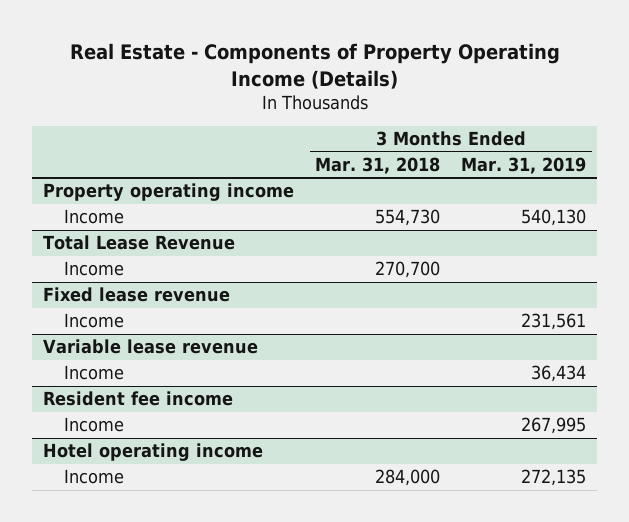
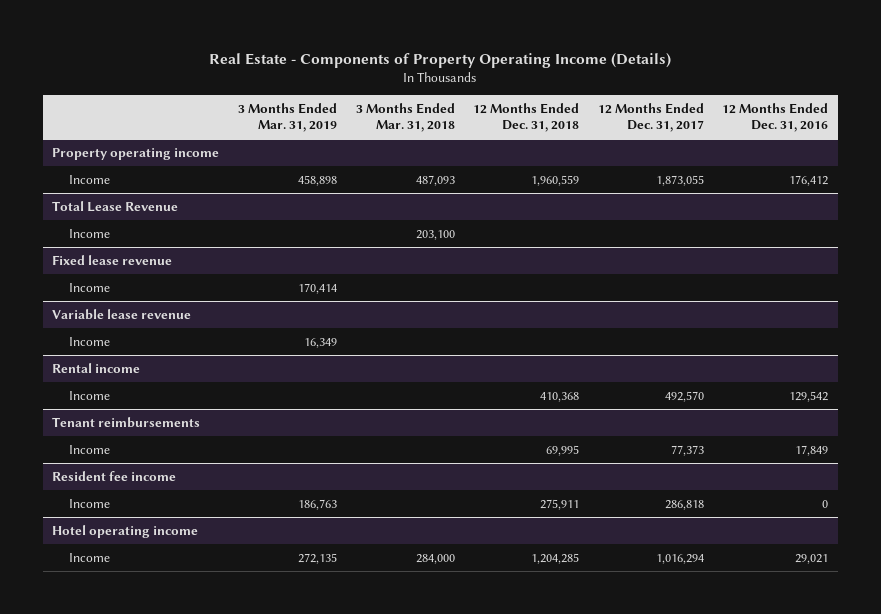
none -> [473,102,580,133] 12 Months Ended Dec. 31, 2018
none -> [597,102,704,133] 12 Months Ended Dec. 31, 2017
none -> [722,102,829,133] 12 Months Ended Dec. 31, 2016
[375,209,441,227] 554,730 -> [415,174,455,186] 487,093
[521,209,587,227] 540,130 -> [297,174,337,186] 458,898
[375,261,441,279] 270,700 -> [415,229,455,240] 203,100
[521,313,587,331] 231,561 -> [297,282,337,294] 170,414
[531,365,587,383] 36,434 -> [303,337,337,348] 16,349
none -> [52,362,141,373] Rental income
none -> [68,390,110,400] Income
none -> [52,416,201,428] Tenant reimbursements
none -> [68,444,110,454] Income
[521,417,587,435] 267,995 -> [297,498,337,510] 186,763

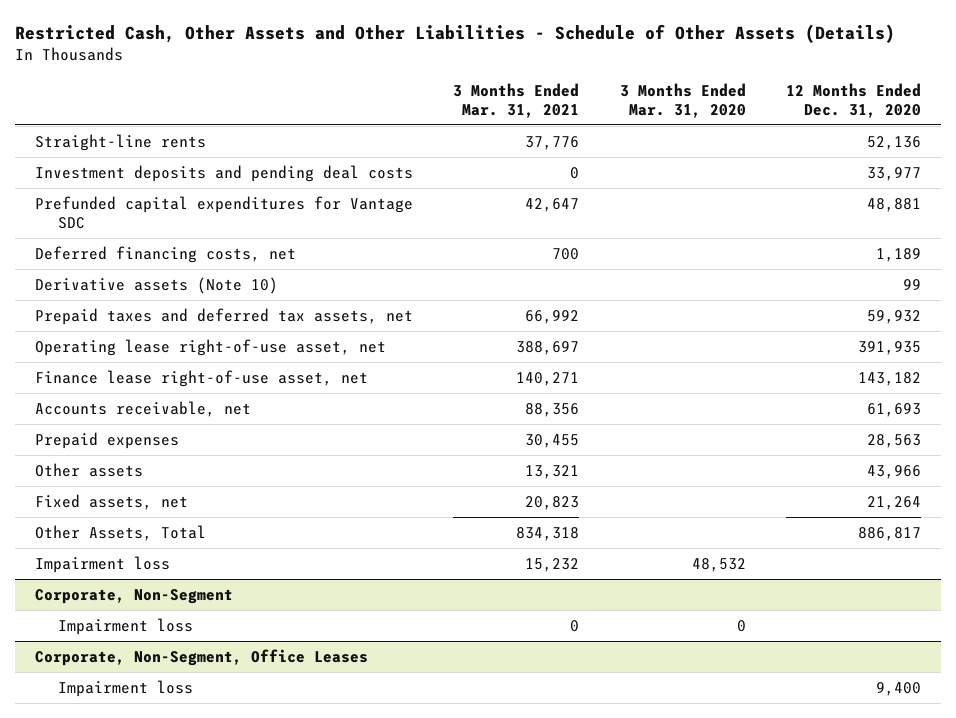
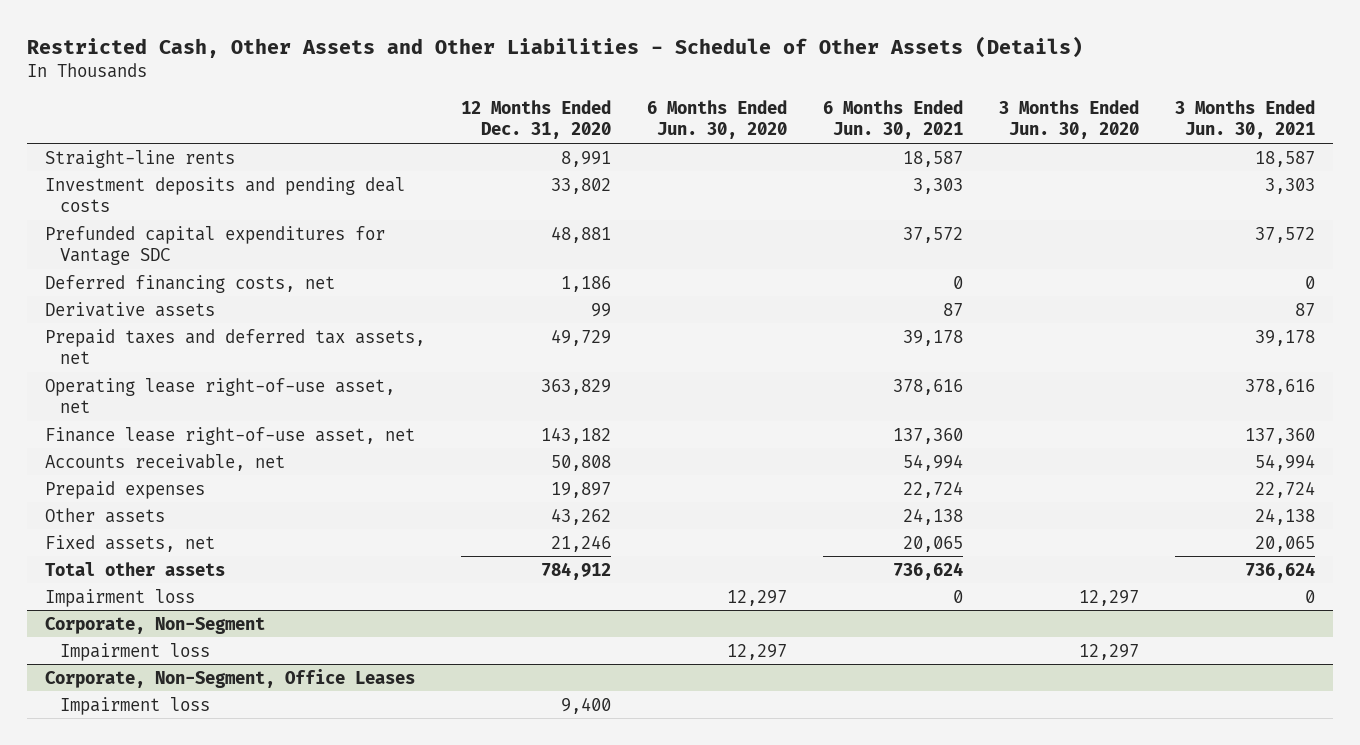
[453,82,580,119] 3 Months Ended Mar. 31, 2021 -> none
[619,82,746,119] 3 Months Ended Mar. 31, 2020 -> none
none -> [647,99,788,140] 6 Months Ended Jun. 30, 2020
none -> [822,99,963,140] 6 Months Ended Jun. 30, 2021
none -> [998,99,1139,140] 3 Months Ended Jun. 30, 2020
none -> [1174,99,1315,140] 3 Months Ended Jun. 30, 2021
[867,135,922,150] 52,136 -> [561,150,612,167] 8,991
[867,166,922,181] 33,977 -> [551,177,612,194] 33,802
[876,247,922,262] 1,189 -> [561,275,612,292] 1,186
[35,276,279,294] Derivative assets (Note 10) -> [45,301,216,317] Derivative assets
[867,309,922,324] 59,932 -> [551,328,612,346] 49,729
[858,340,922,355] 391,935 -> [541,378,612,395] 363,829
[867,402,922,417] 61,693 -> [551,454,612,471] 50,808
[867,433,922,448] 28,563 -> [551,481,612,498] 19,897
[867,464,922,479] 43,966 -> [551,507,612,525] 43,262
[867,495,922,510] 21,264 -> [551,534,612,552] 21,246
[35,524,207,541] Other Assets, Total -> [45,561,226,576] Total other assets
[858,526,922,541] 886,817 -> [541,561,612,580] 784,912

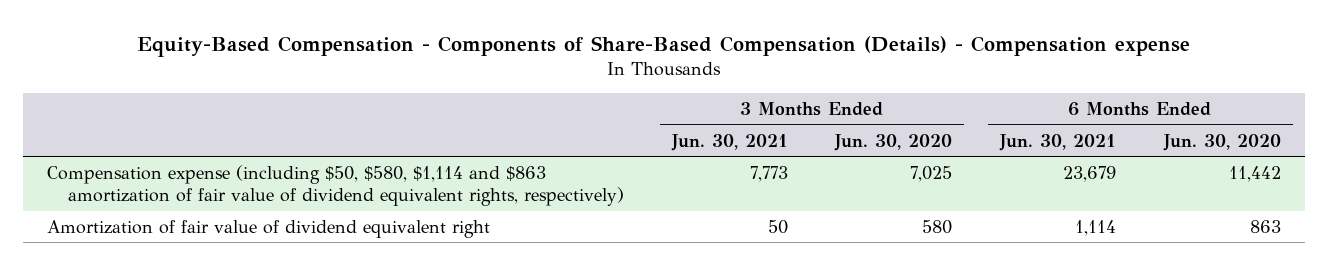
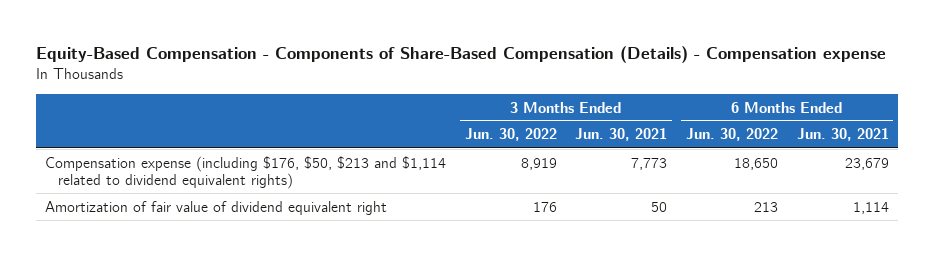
[834,133,953,151] Jun. 30, 2020 -> none
[1162,133,1281,151] Jun. 30, 2020 -> none
none -> [464,128,557,142] Jun. 30, 2022
none -> [686,128,779,142] Jun. 30, 2022
[46,164,624,207] Compensation expense (including $50, $580, $1,114 and $863 amortization of fair value of dividend equivalent rights, respectively) -> [45,155,447,189] Compensation expense (including $176, $50, $213 and $1,114 related to dividend equivalent rights)

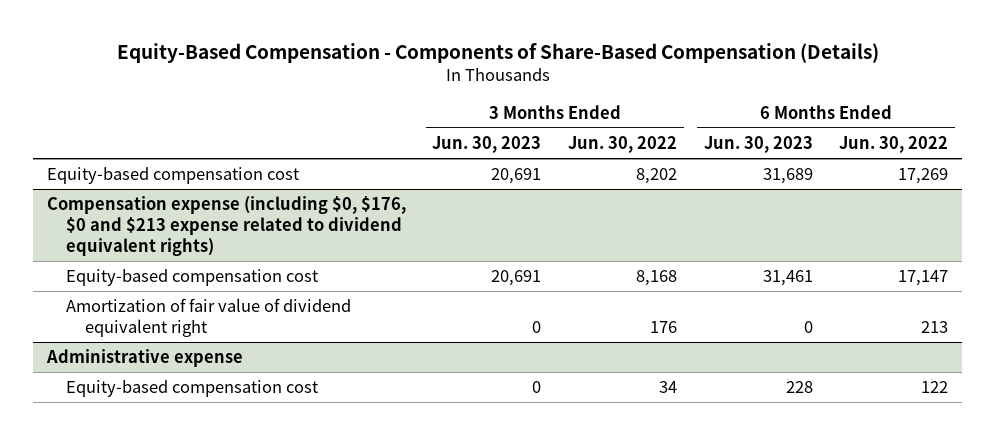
[36,46,887,64] Equity-Based Compensation - Components of Share-Based Compensation (Details) - Compensation expense -> [116,42,879,63] Equity-Based Compensation - Components of Share-Based Compensation (Details)
[575,128,668,142] Jun. 30, 2021 -> none
[796,128,889,142] Jun. 30, 2021 -> none
none -> [432,136,542,154] Jun. 30, 2023
none -> [703,136,813,154] Jun. 30, 2023
[45,155,447,189] Compensation expense (including $176, $50, $213 and $1,114 related to dividend equivalent rights) -> none
none -> [46,167,299,185] Equity-based compensation cost
none -> [46,196,406,256] Compensation expense (including $0, $176, $0 and $213 expense related to dividend equivalent rights)
none -> [66,269,319,287] Equity-based compensation cost
none -> [45,349,243,368] Administrative expense
none -> [66,380,319,398] Equity-based compensation cost

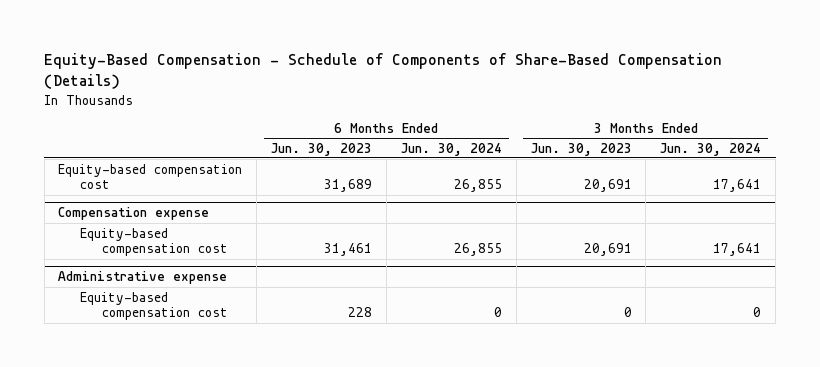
[116,42,879,63] Equity-Based Compensation - Components of Share-Based Compensation (Details) -> [44,53,723,90] Equity-Based Compensation - Schedule of Components of Share-Based Compensation (Details)
[568,136,678,154] Jun. 30, 2022 -> none
[839,136,949,154] Jun. 30, 2022 -> none
none -> [400,142,502,156] Jun. 30, 2024
none -> [660,142,762,156] Jun. 30, 2024
[46,196,406,256] Compensation expense (including $0, $176, $0 and $213 expense related to dividend equivalent rights) -> [58,207,210,221] Compensation expense
[66,298,352,337] Amortization of fair value of dividend equivalent right -> none

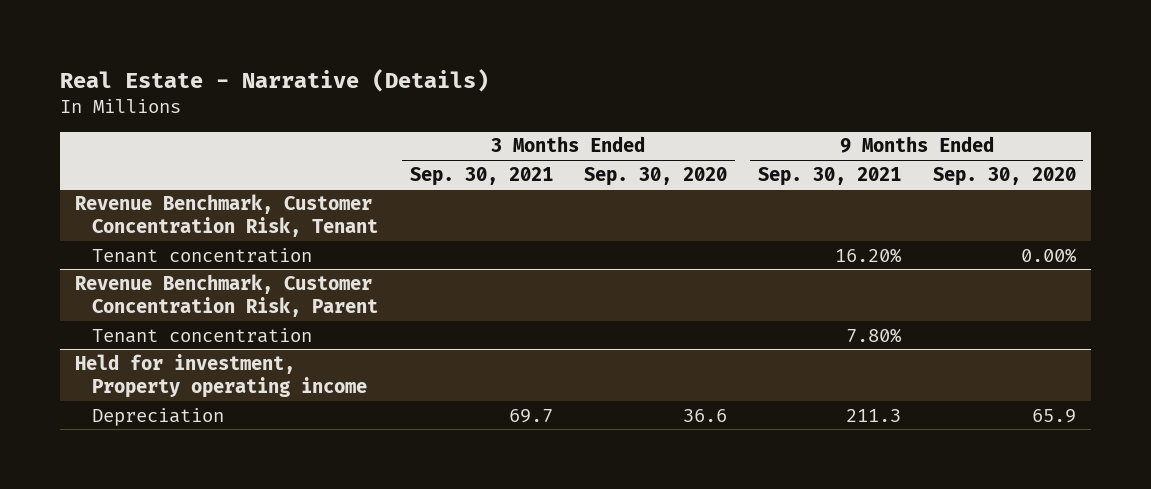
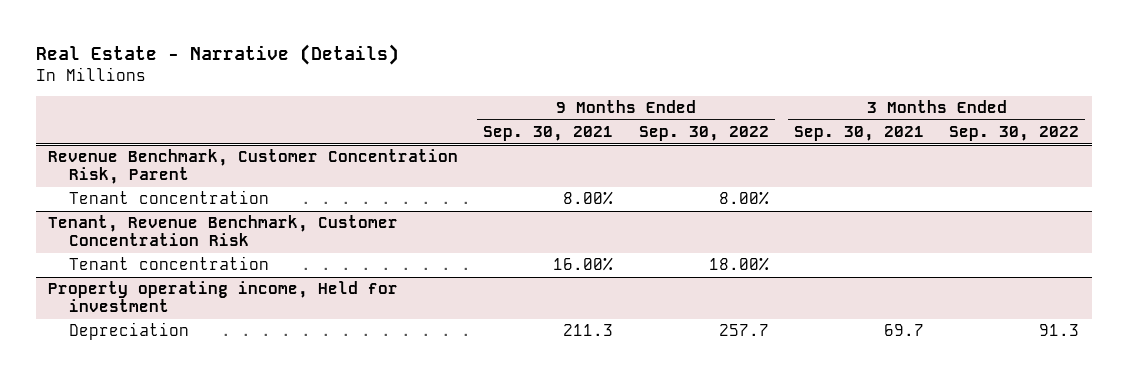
[583,166,727,186] Sep. 30, 2020 -> none
[932,166,1076,186] Sep. 30, 2020 -> none
none -> [638,126,769,142] Sep. 30, 2022
none -> [949,126,1080,142] Sep. 30, 2022
[75,193,379,238] Revenue Benchmark, Customer Concentration Risk, Tenant -> none
[92,247,313,263] Tenant concentration -> none
[846,327,903,343] 7.80% -> [563,191,614,206] 8.00%
none -> [48,215,399,247] Tenant, Revenue Benchmark, Customer Concentration Risk
none -> [69,256,270,271] Tenant concentration
[75,353,368,399] Held for investment, Property operating income -> [48,281,399,313] Property operating income, Held for investment

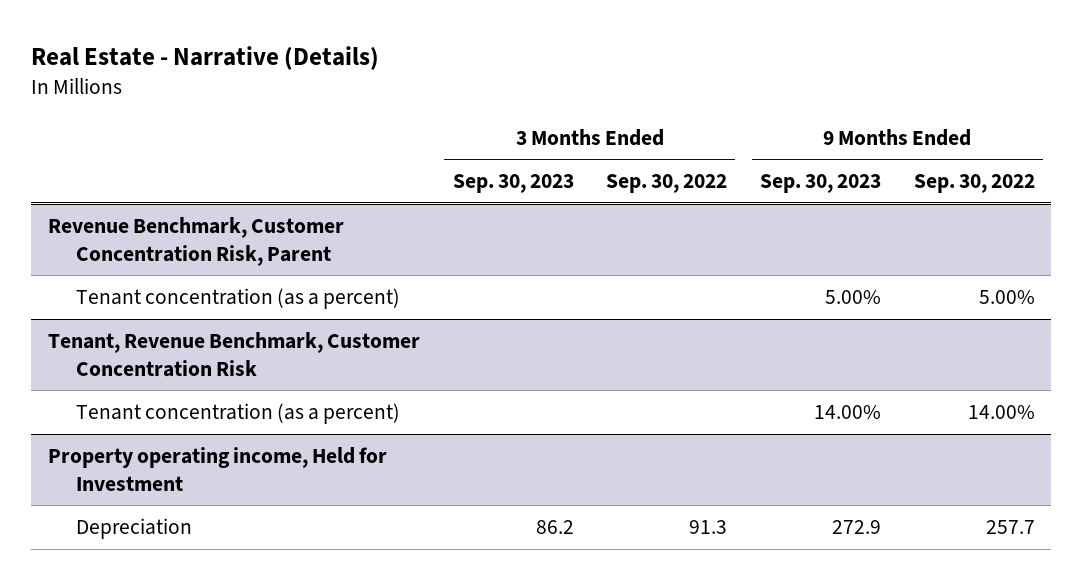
[483,126,614,142] Sep. 30, 2021 -> none
[793,126,924,142] Sep. 30, 2021 -> none
none -> [452,174,574,194] Sep. 30, 2023
none -> [759,174,881,194] Sep. 30, 2023
[69,190,270,205] Tenant concentration -> [76,287,401,309] Tenant concentration (as a percent)
[718,191,769,206] 8.00% -> [978,289,1035,304] 5.00%
[69,256,270,271] Tenant concentration -> [76,402,401,424] Tenant concentration (as a percent)
[708,257,769,272] 18.00% -> [967,404,1035,419] 14.00%
[48,281,399,313] Property operating income, Held for investment -> [47,446,387,491] Property operating income, Held for Investment

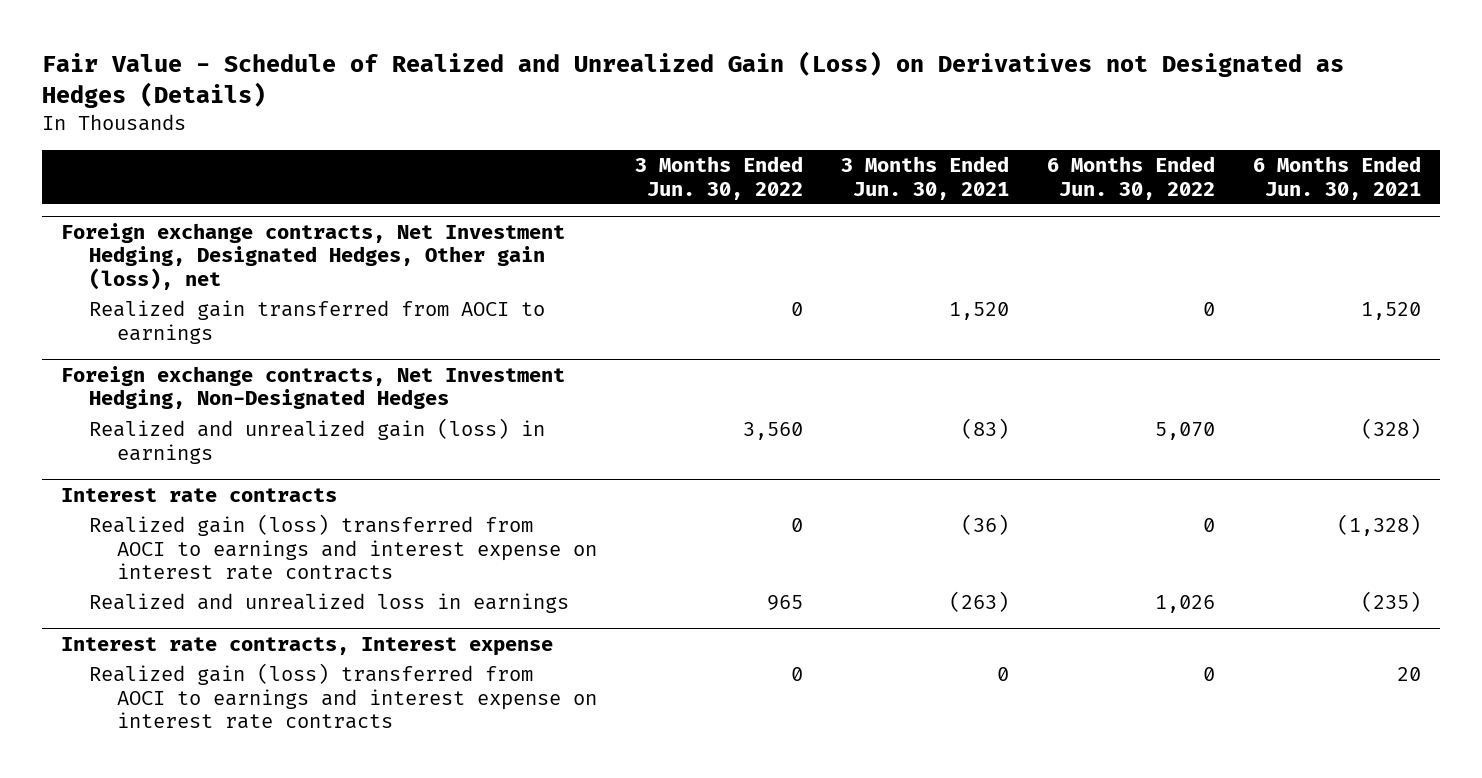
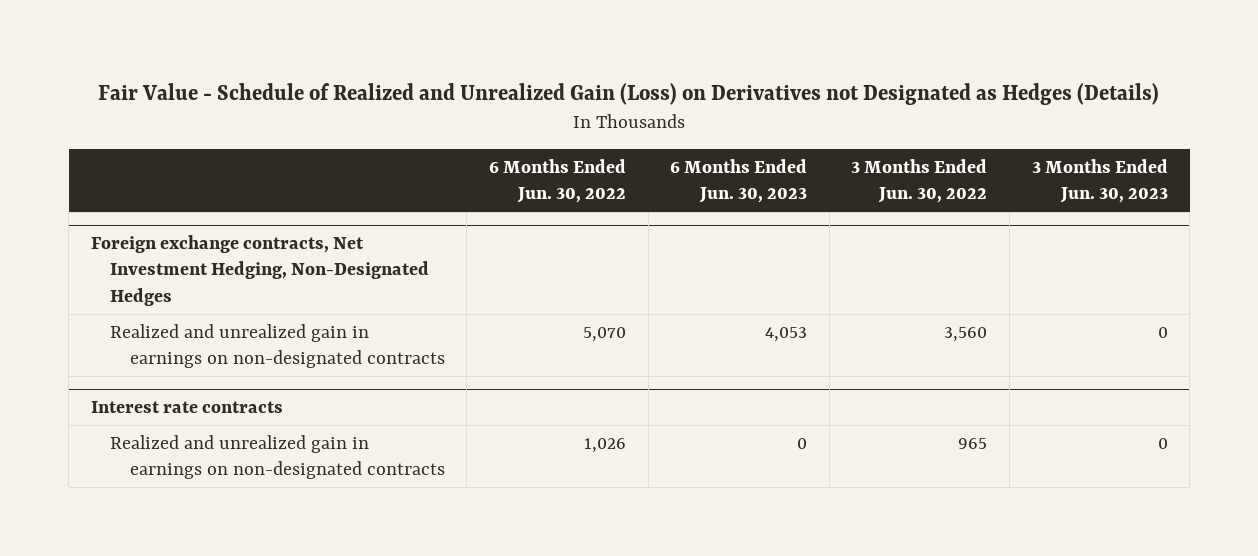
[840,156,1009,200] 3 Months Ended Jun. 30, 2021 -> none
[1252,156,1421,200] 6 Months Ended Jun. 30, 2021 -> none
none -> [670,158,808,203] 6 Months Ended Jun. 30, 2023
none -> [1031,158,1168,203] 3 Months Ended Jun. 30, 2023
[60,222,565,290] Foreign exchange contracts, Net Investment Hedging, Designated Hedges, Other gain (loss), net -> none
[88,300,545,344] Realized gain transferred from AOCI to earnings -> none
[88,418,545,464] Realized and unrealized gain (loss) in earnings -> [110,323,445,369] Realized and unrealized gain in earnings on non-designated contracts
[88,514,597,581] Realized gain (loss) transferred from AOCI to earnings and interest expense on interest rate contracts -> none
[60,636,553,656] Interest rate contracts, Interest expense -> none
[88,663,597,730] Realized gain (loss) transferred from AOCI to earnings and interest expense on interest rate contracts -> none
[88,593,569,614] Realized and unrealized loss in earnings -> [110,434,445,480] Realized and unrealized gain in earnings on non-designated contracts

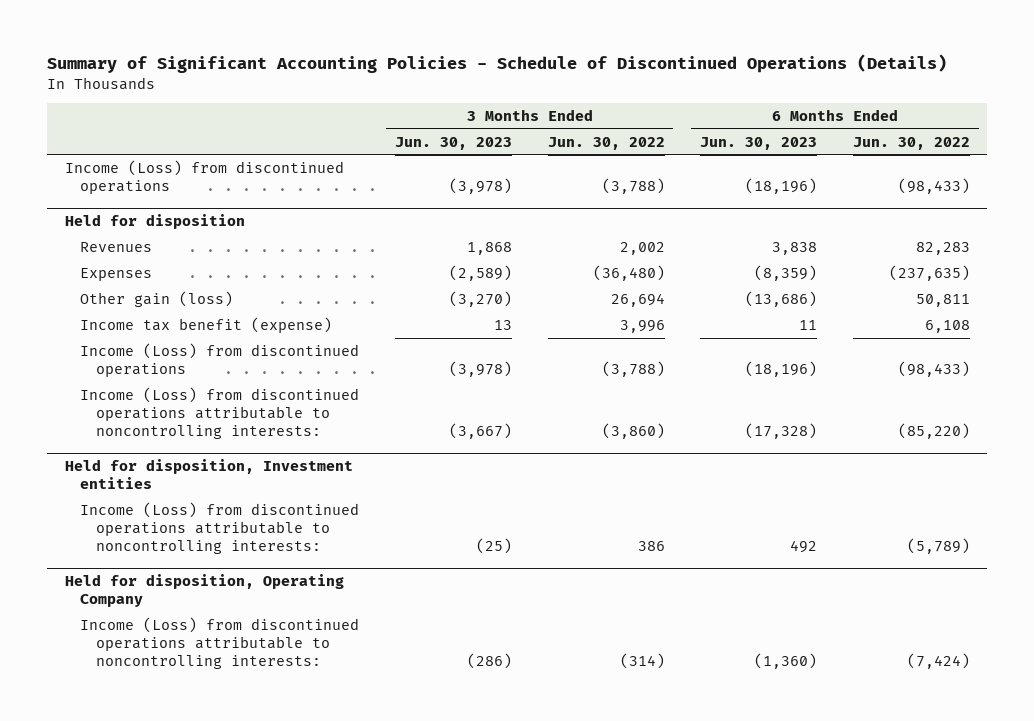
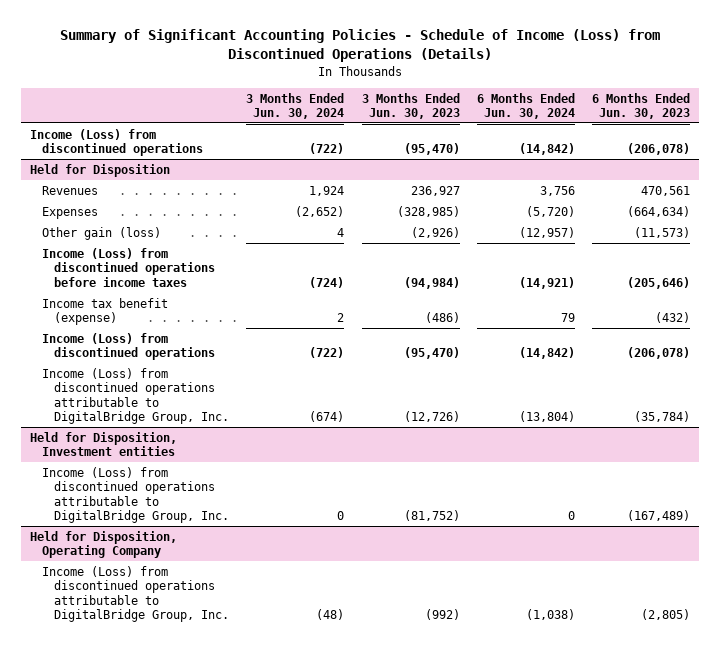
[46,54,947,74] Summary of Significant Accounting Policies - Schedule of Discontinued Operations (Details) -> [60,29,661,63] Summary of Significant Accounting Policies - Schedule of Income (Loss) from Discontinued Operations (Details)
[547,136,665,150] Jun. 30, 2022 -> none
[852,136,970,150] Jun. 30, 2022 -> none
none -> [246,92,345,119] 3 Months Ended Jun. 30, 2024
none -> [477,92,576,119] 6 Months Ended Jun. 30, 2024
[449,177,513,194] (3,978) -> [403,143,460,156] (95,470)
[745,177,818,194] (18,196) -> [627,143,691,156] (206,078)
[64,213,245,229] Held for disposition -> [29,163,170,177] Held for Disposition
[467,241,513,255] 1,868 -> [410,185,460,196] 236,927
[772,241,818,255] 3,838 -> [641,185,691,196] 470,561
[449,264,513,281] (2,589) -> [396,205,460,217] (328,985)
[754,264,818,281] (8,359) -> [627,205,691,217] (664,634)
[449,290,513,307] (3,270) -> [410,226,460,238] (2,926)
[745,290,818,307] (13,686) -> [634,226,691,238] (11,573)
none -> [41,247,215,287] Income (Loss) from discontinued operations before income taxes
[494,319,513,330] 13 -> [424,312,460,324] (486)
[799,319,818,330] 11 -> [655,312,691,324] (432)
[449,360,513,377] (3,978) -> [403,347,460,360] (95,470)
[745,360,818,377] (18,196) -> [627,347,691,360] (206,078)
[80,386,360,440] Income (Loss) from discontinued operations attributable to noncontrolling interests: -> [41,367,229,424] Income (Loss) from discontinued operations attributable to DigitalBridge Group, Inc.
[449,423,513,440] (3,667) -> [403,410,460,422] (12,726)
[745,423,818,440] (17,328) -> [634,410,691,422] (35,784)
[64,458,353,490] Held for disposition, Investment entities -> [29,431,177,457] Held for Disposition, Investment entities
[80,501,360,555] Income (Loss) from discontinued operations attributable to noncontrolling interests: -> [41,466,229,523] Income (Loss) from discontinued operations attributable to DigitalBridge Group, Inc.
[476,538,513,555] (25) -> [403,509,460,521] (81,752)
[790,540,818,554] 492 -> [627,509,691,521] (167,489)
[64,573,344,608] Held for disposition, Operating Company -> [29,530,177,559] Held for Disposition, Operating Company
[80,616,360,670] Income (Loss) from discontinued operations attributable to noncontrolling interests: -> [41,565,229,622] Income (Loss) from discontinued operations attributable to DigitalBridge Group, Inc.
[467,653,513,670] (286) -> [424,608,460,620] (992)
[754,653,818,670] (1,360) -> [641,608,691,620] (2,805)

